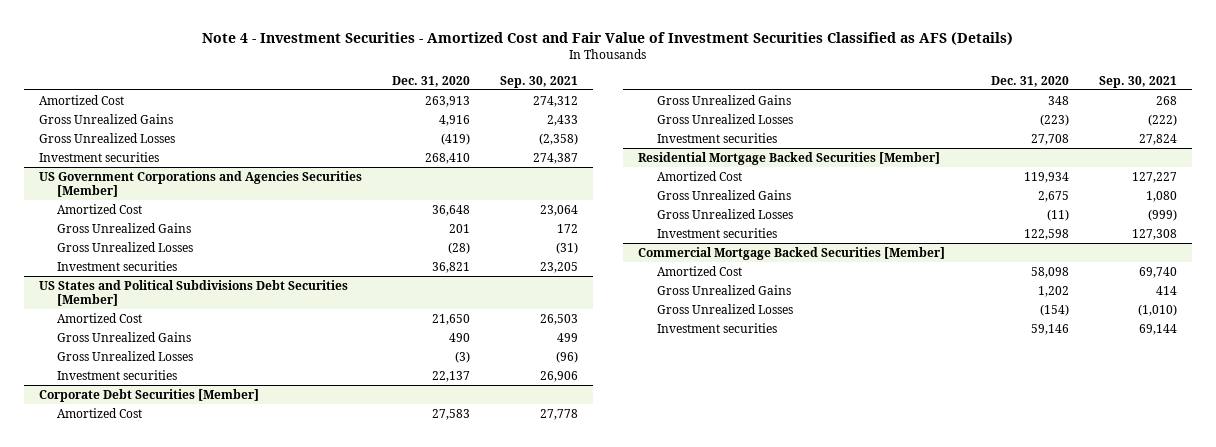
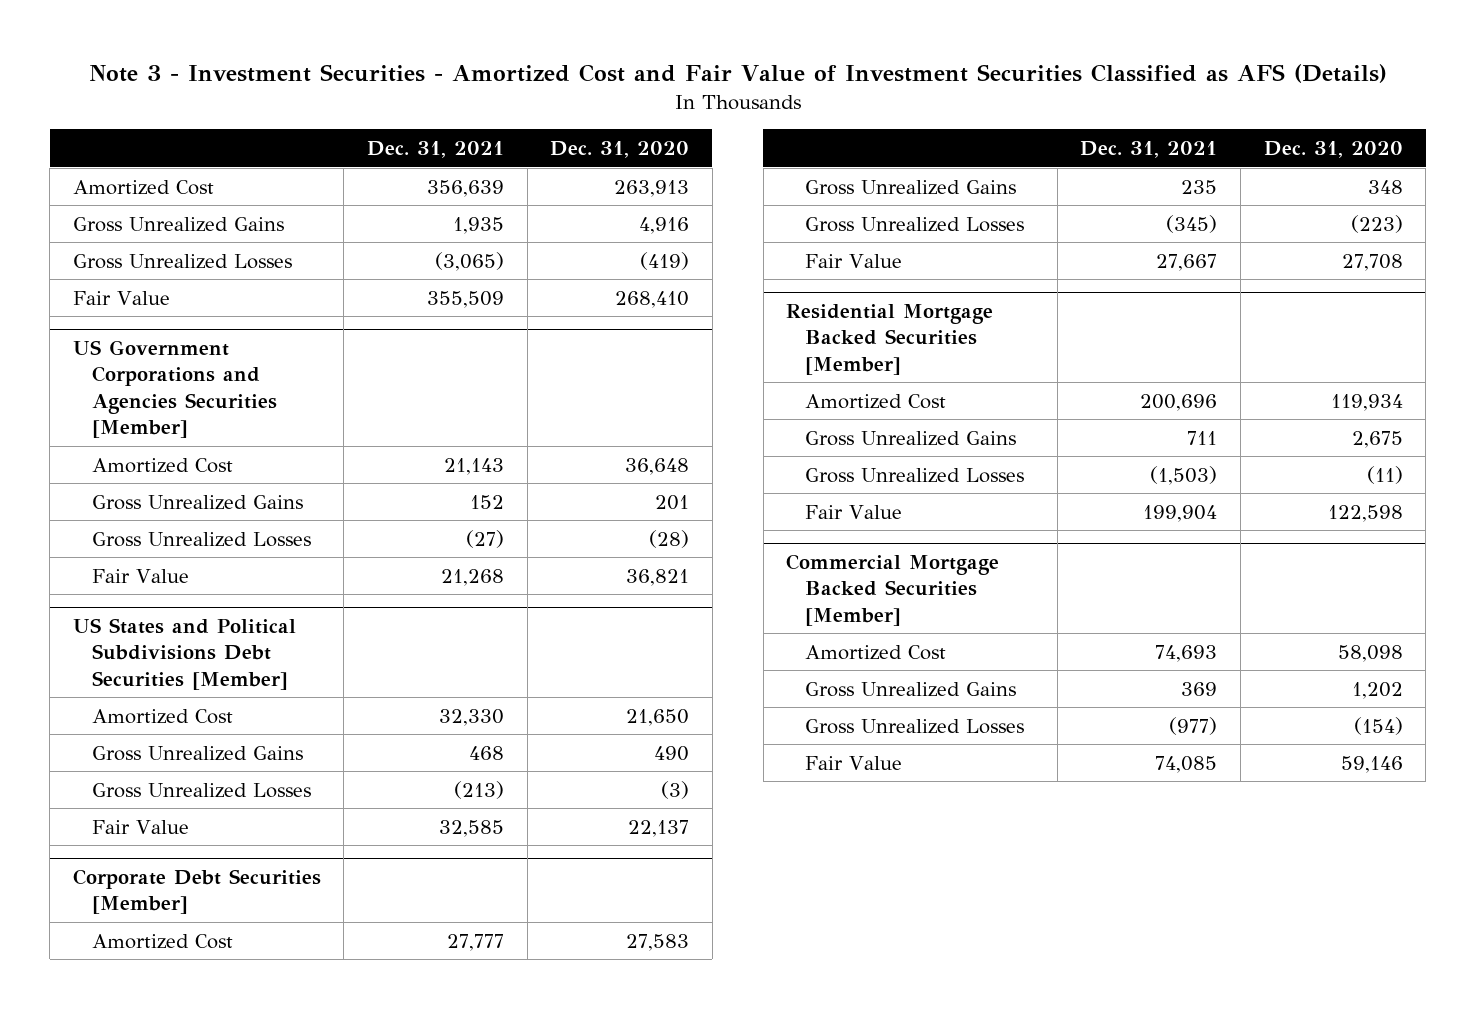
[202,31,1014,45] Note 4 - Investment Securities - Amortized Cost and Fair Value of Investment Securities Classified as AFS (Details) -> [88,64,1387,84] Note 3 - Investment Securities - Amortized Cost and Fair Value of Investment Securities Classified as AFS (Details)
[500,75,579,88] Sep. 30, 2021 -> none
none -> [366,141,504,159] Dec. 31, 2021
[38,151,159,162] Investment securities -> [72,290,170,305] Fair Value
[57,260,178,271] Investment securities -> [91,568,189,583] Fair Value
[57,369,178,380] Investment securities -> [91,819,189,834] Fair Value
[656,132,777,143] Investment securities -> [805,253,903,268] Fair Value
[656,227,777,238] Investment securities -> [805,504,903,519] Fair Value
[656,322,777,333] Investment securities -> [805,755,903,770] Fair Value

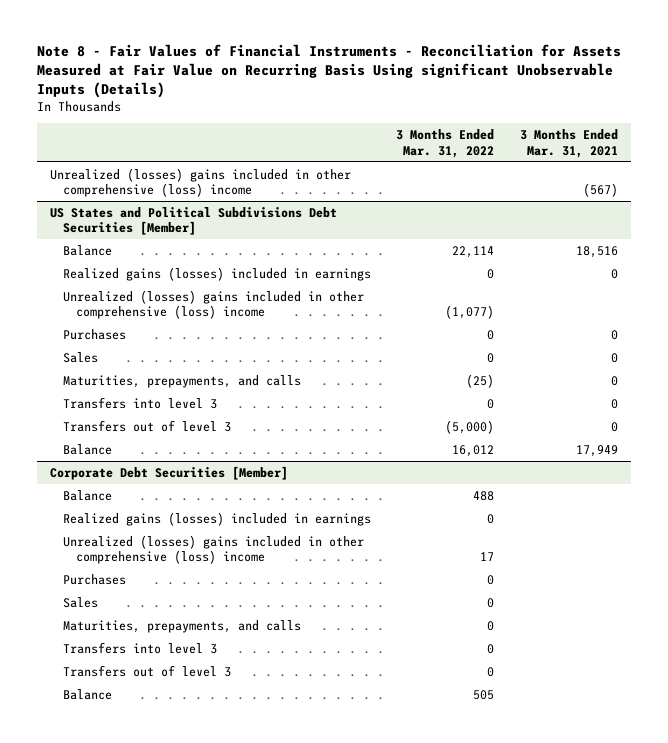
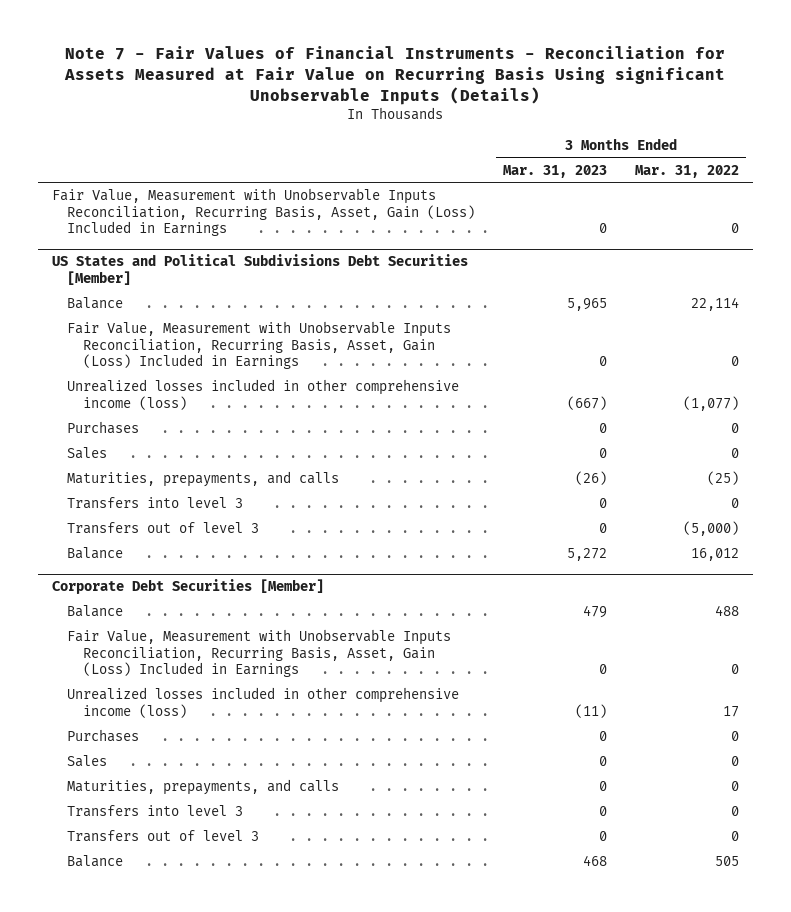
[36,44,621,99] Note 8 - Fair Values of Financial Instruments - Reconciliation for Assets Measured at Fair Value on Recurring Basis Using significant Unobservable Inputs (Details) -> [64,46,726,105] Note 7 - Fair Values of Financial Instruments - Reconciliation for Assets Measured at Fair Value on Recurring Basis Using significant Unobservable Inputs (Details)
[520,129,619,158] 3 Months Ended Mar. 31, 2021 -> none
none -> [503,164,608,178] Mar. 31, 2023
[49,167,351,198] Unrealized (losses) gains included in other comprehensive (loss) income -> none
none -> [52,188,476,237] Fair Value, Measurement with Unobservable Inputs Reconciliation, Recurring Basis, Asset, Gain (Loss) Included in Earnings
[62,266,371,281] Realized gains (losses) included in earnings -> [67,321,452,370] Fair Value, Measurement with Unobservable Inputs Reconciliation, Recurring Basis, Asset, Gain (Loss) Included in Earnings
[62,289,364,320] Unrealized (losses) gains included in other comprehensive (loss) income -> [67,379,460,410] Unrealized losses included in other comprehensive income (loss)
[62,511,371,526] Realized gains (losses) included in earnings -> [67,629,452,678] Fair Value, Measurement with Unobservable Inputs Reconciliation, Recurring Basis, Asset, Gain (Loss) Included in Earnings
[62,534,364,565] Unrealized (losses) gains included in other comprehensive (loss) income -> [67,687,460,718] Unrealized losses included in other comprehensive income (loss)

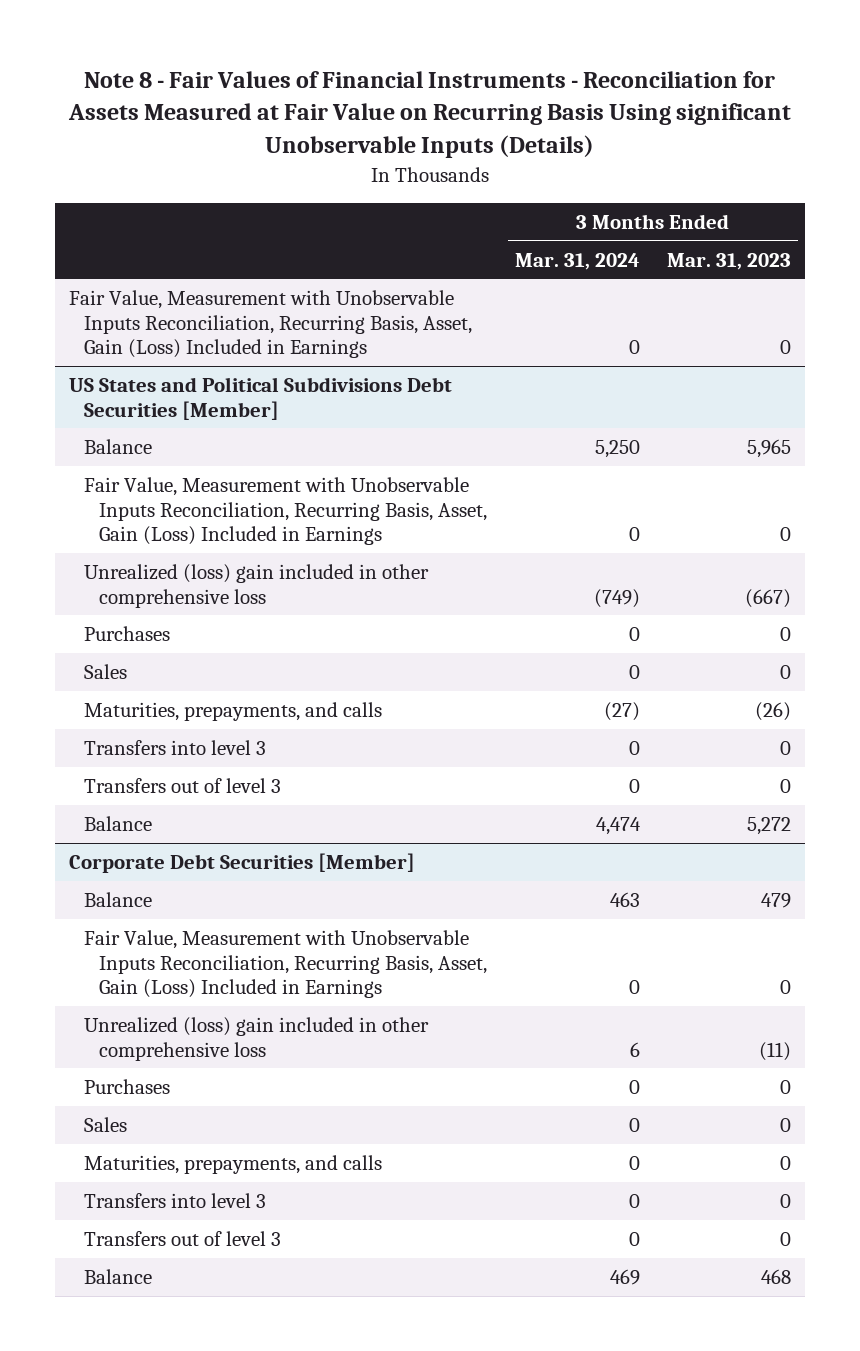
[64,46,726,105] Note 7 - Fair Values of Financial Instruments - Reconciliation for Assets Measured at Fair Value on Recurring Basis Using significant Unobservable Inputs (Details) -> [67,70,791,159] Note 8 - Fair Values of Financial Instruments - Reconciliation for Assets Measured at Fair Value on Recurring Basis Using significant Unobservable Inputs (Details)
[634,164,739,178] Mar. 31, 2022 -> none
none -> [514,252,640,270] Mar. 31, 2024
[67,379,460,410] Unrealized losses included in other comprehensive income (loss) -> [84,564,430,608] Unrealized (loss) gain included in other comprehensive loss
[67,687,460,718] Unrealized losses included in other comprehensive income (loss) -> [84,1017,430,1061] Unrealized (loss) gain included in other comprehensive loss

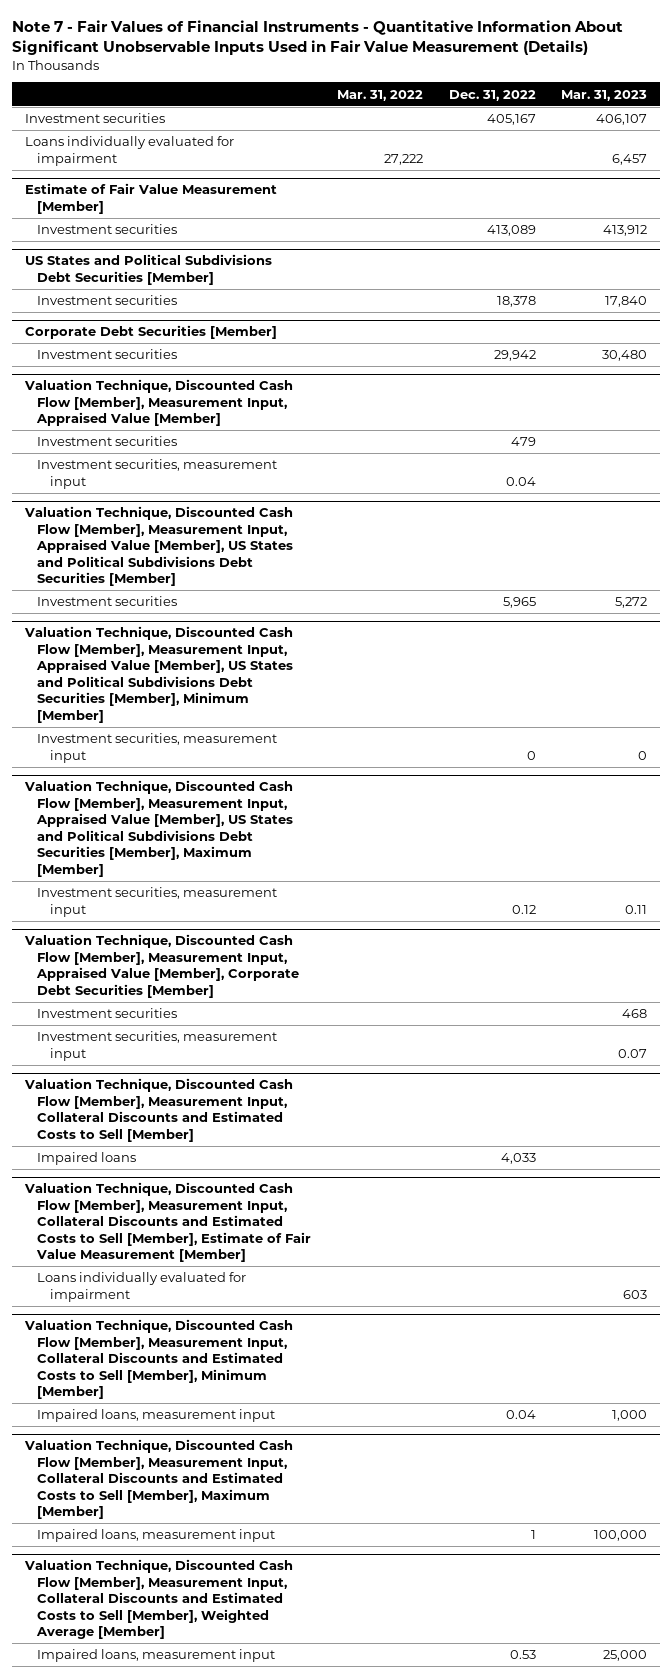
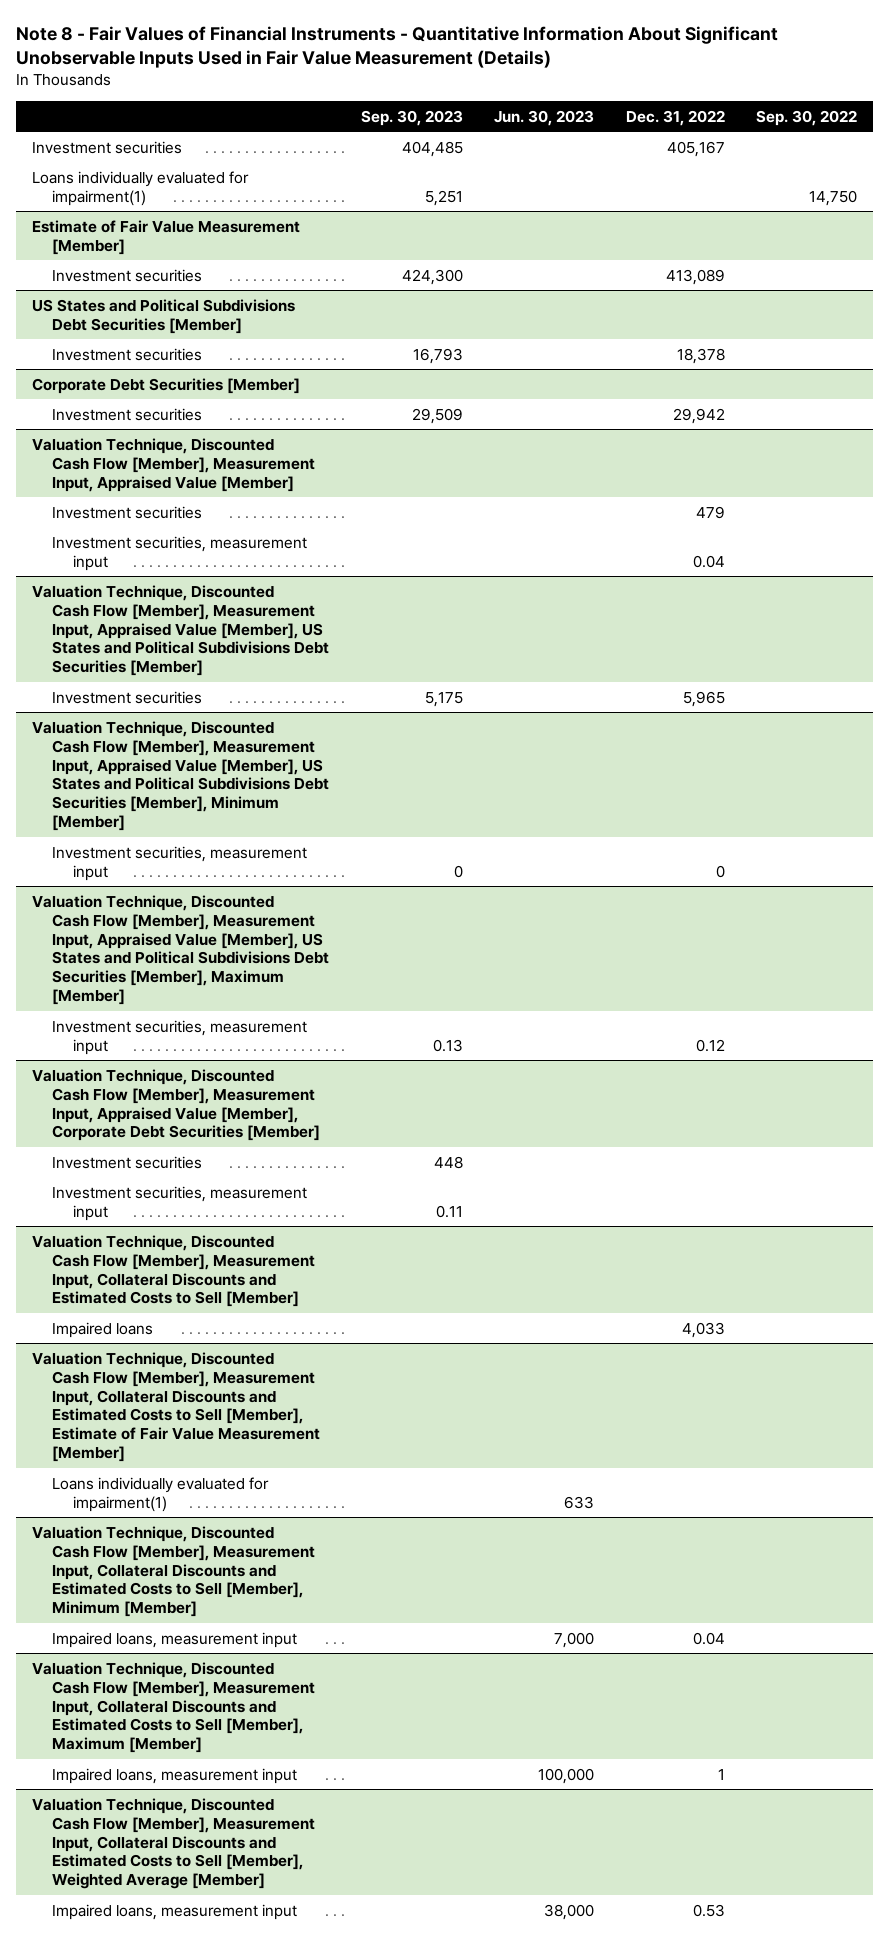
[11,19,623,56] Note 7 - Fair Values of Financial Instruments - Quantitative Information About Significant Unobservable Inputs Used in Fair Value Measurement (Details) -> [15,26,778,69] Note 8 - Fair Values of Financial Instruments - Quantitative Information About Significant Unobservable Inputs Used in Fair Value Measurement (Details)
[337,89,424,101] Mar. 31, 2022 -> none
[561,89,648,101] Mar. 31, 2023 -> none
none -> [360,109,463,126] Sep. 30, 2023
none -> [494,109,595,126] Jun. 30, 2023
none -> [755,109,857,126] Sep. 30, 2022
[24,136,234,166] Loans individually evaluated for impairment -> [31,170,249,206] Loans individually evaluated for impairment(1)
[37,1272,247,1302] Loans individually evaluated for impairment -> [52,1476,270,1512] Loans individually evaluated for impairment(1)

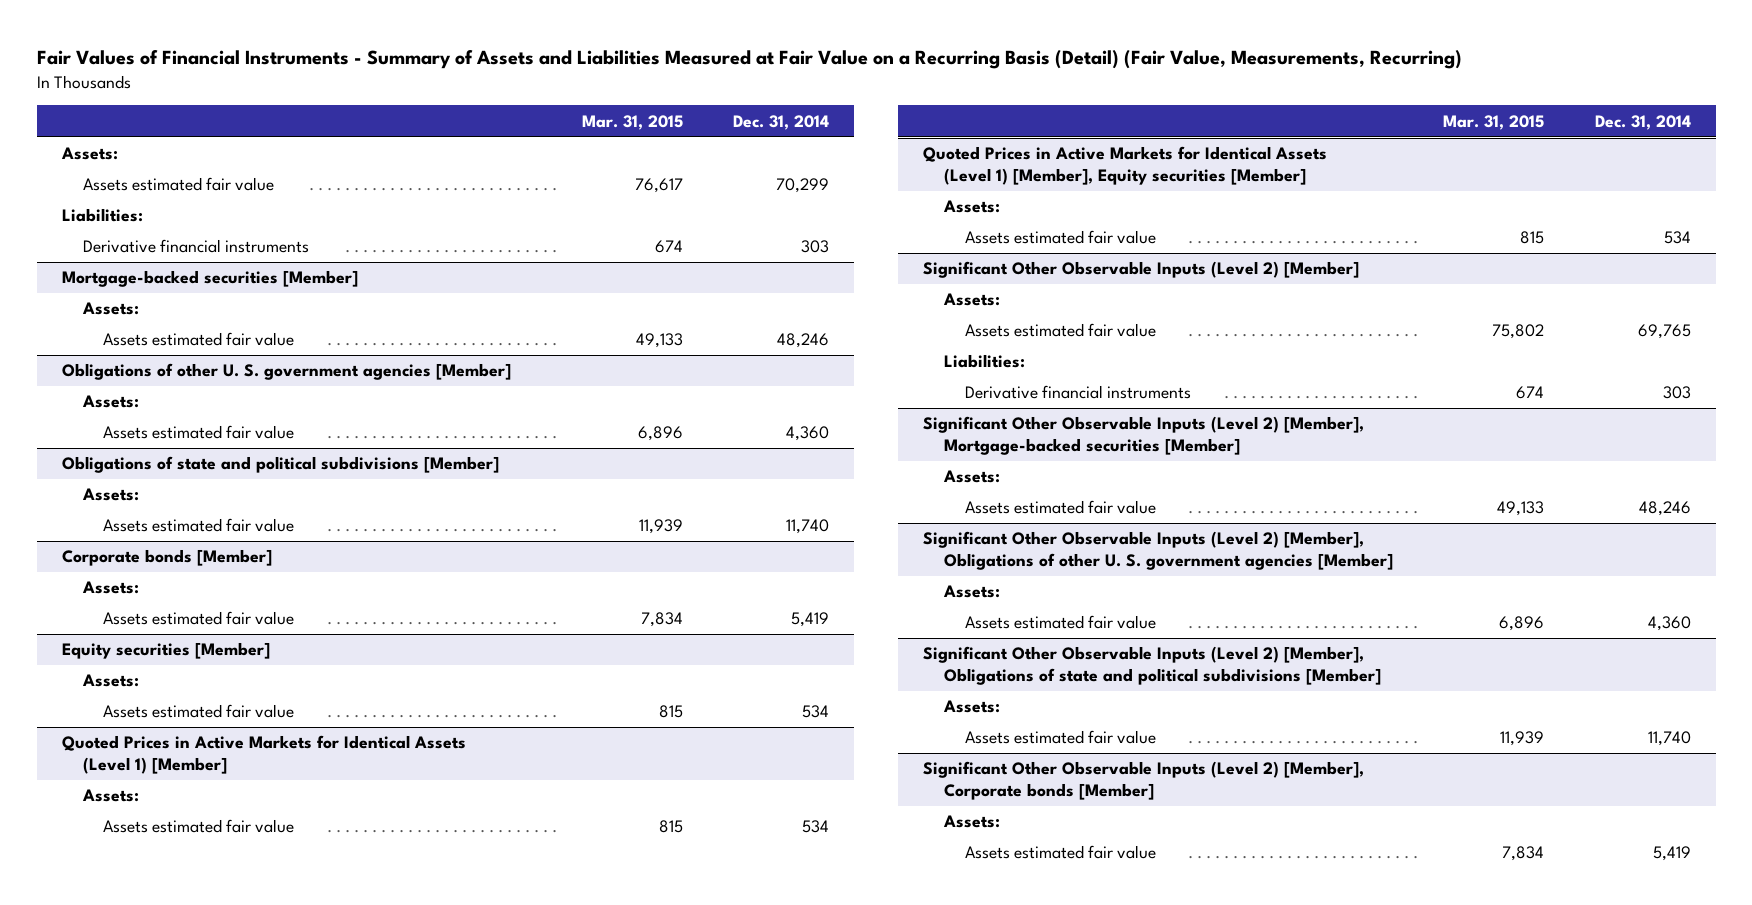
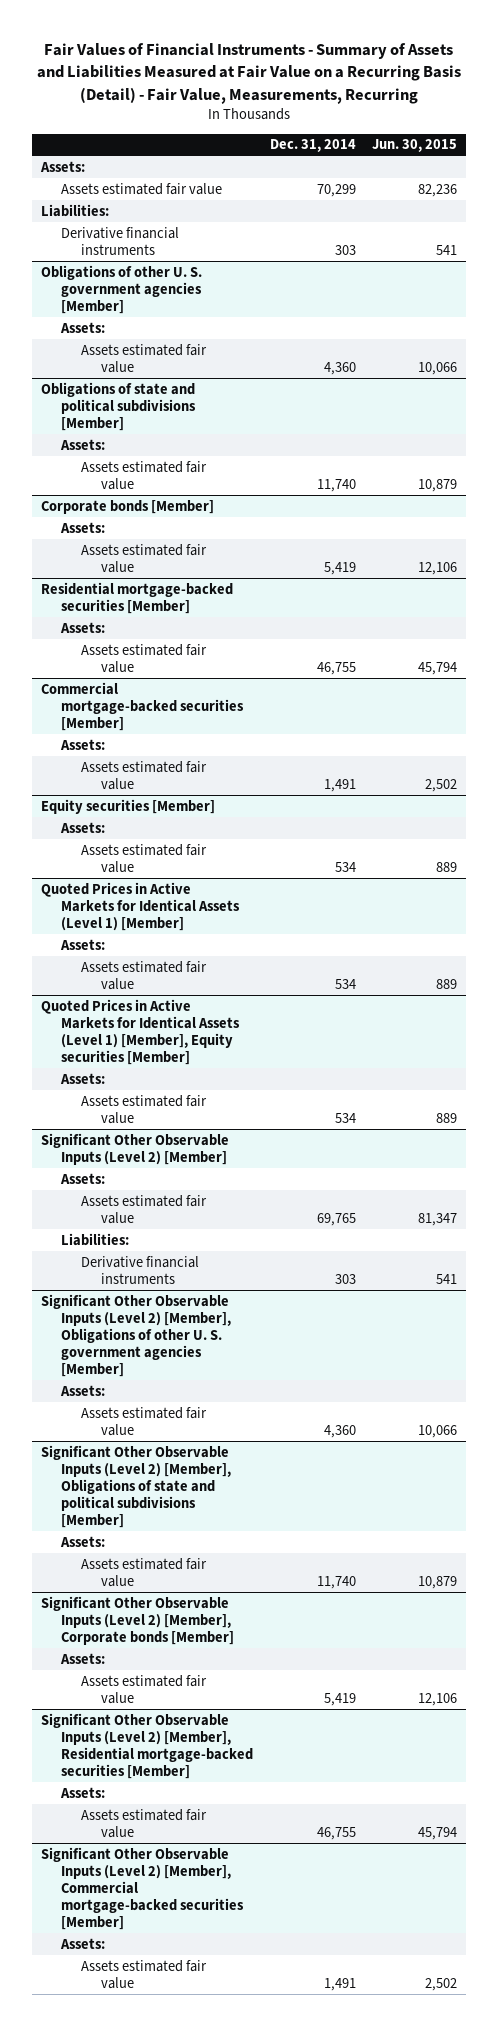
[36,50,1462,70] Fair Values of Financial Instruments - Summary of Assets and Liabilities Measured at Fair Value on a Recurring Basis (Detail) (Fair Value, Measurements, Recurring) -> [36,42,461,104] Fair Values of Financial Instruments - Summary of Assets and Liabilities Measured at Fair Value on a Recurring Basis (Detail) - Fair Value, Measurements, Recurring
[581,114,683,130] Mar. 31, 2015 -> none
none -> [372,139,458,153] Jun. 30, 2015
[61,270,358,288] Mortgage-backed securities [Member] -> none
[81,302,139,316] Assets: -> none
[103,332,295,347] Assets estimated fair value -> none
none -> [40,581,233,614] Residential mortgage-backed securities [Member]
none -> [59,621,105,633] Assets:
none -> [81,643,208,673] Assets estimated fair value
none -> [40,681,244,731] Commercial mortgage-backed securities [Member]
none -> [59,738,105,750] Assets:
none -> [81,760,208,790] Assets estimated fair value
[923,416,1365,455] Significant Other Observable Inputs (Level 2) [Member], Mortgage-backed securities [Member] -> none
[943,470,1001,484] Assets: -> none
[964,500,1156,515] Assets estimated fair value -> none
none -> [40,1712,253,1779] Significant Other Observable Inputs (Level 2) [Member], Residential mortgage-backed securities [Member]
none -> [59,1786,105,1798] Assets:
none -> [81,1808,208,1838] Assets estimated fair value
none -> [40,1846,244,1930] Significant Other Observable Inputs (Level 2) [Member], Commercial mortgage-backed securities [Member]
none -> [59,1937,105,1949] Assets:
none -> [81,1959,208,1989] Assets estimated fair value

